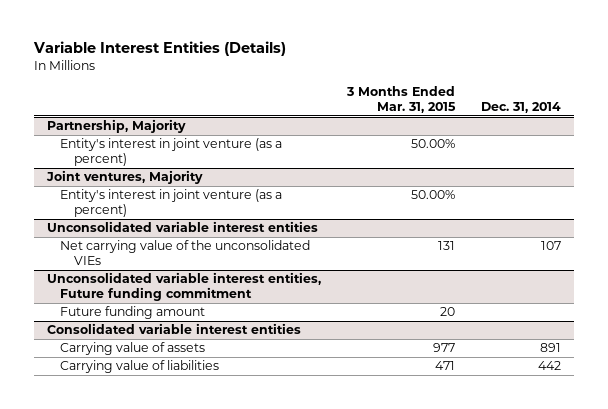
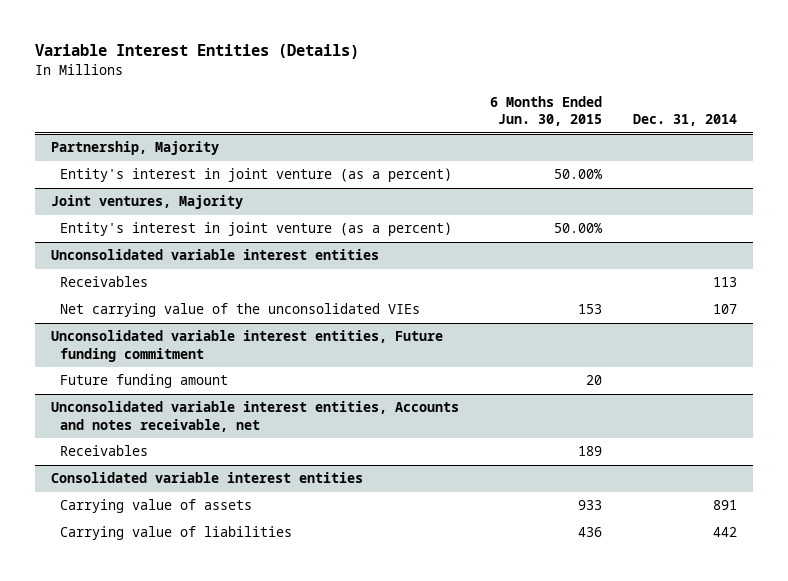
[345,86,456,114] 3 Months Ended Mar. 31, 2015 -> none
none -> [489,95,602,127] 6 Months Ended Jun. 30, 2015
none -> [60,276,149,288] Receivables
none -> [50,401,459,433] Unconsolidated variable interest entities, Accounts and notes receivable, net
none -> [60,445,149,457] Receivables

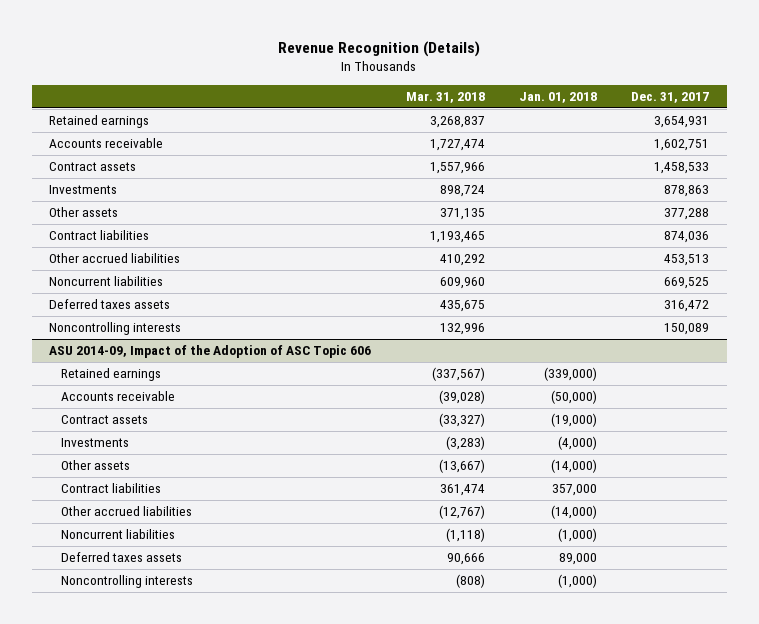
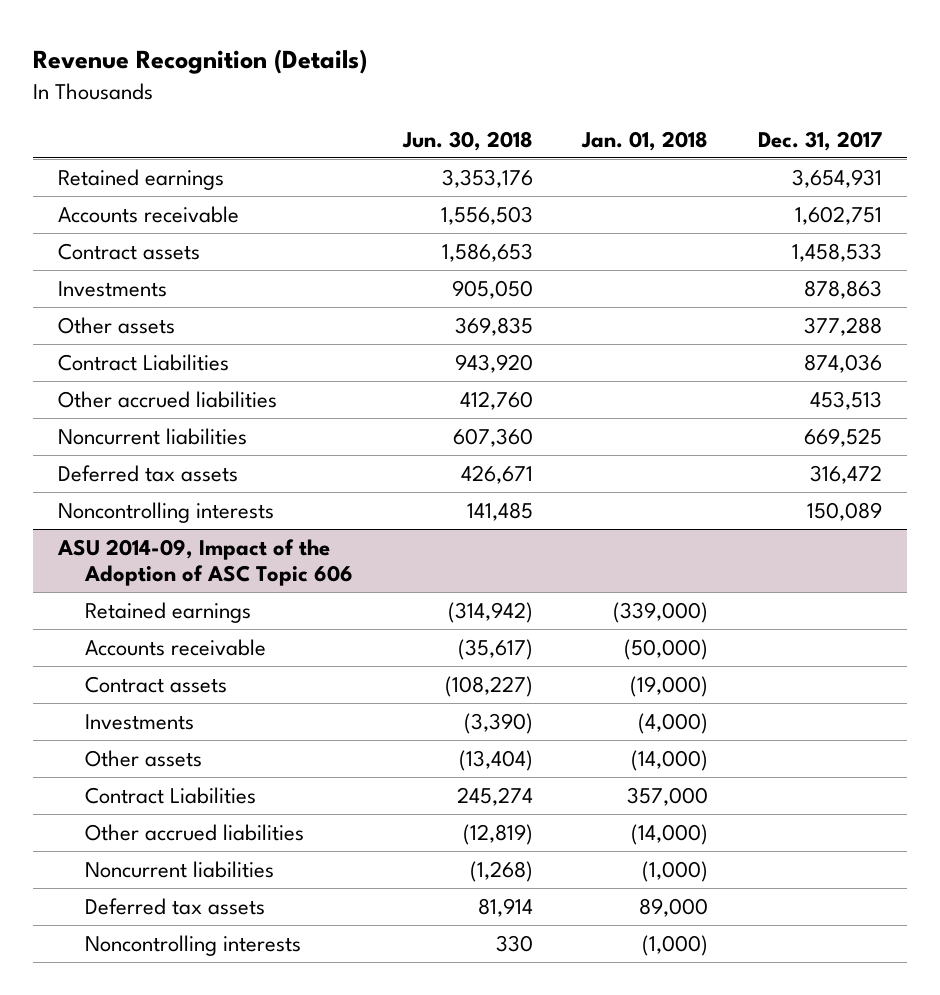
[405,91,485,103] Mar. 31, 2018 -> none
none -> [401,130,533,151] Jun. 30, 2018
[49,230,150,241] Contract liabilities -> [57,353,229,371] Contract Liabilities
[49,299,171,310] Deferred taxes assets -> [57,464,238,482] Deferred tax assets
[61,483,162,494] Contract liabilities -> [84,786,256,804] Contract Liabilities
[61,552,183,563] Deferred taxes assets -> [84,897,265,915] Deferred tax assets

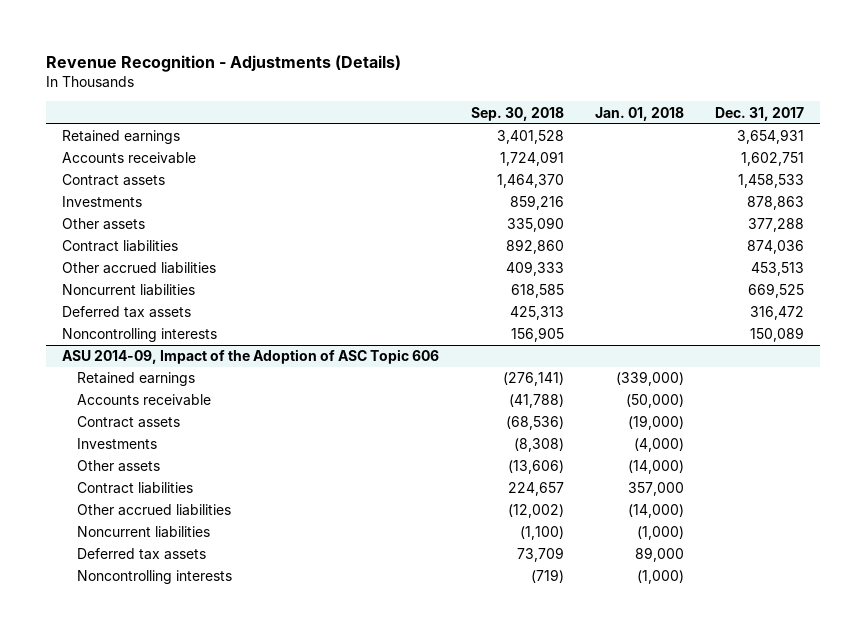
[32,49,367,75] Revenue Recognition (Details) -> [46,55,402,73] Revenue Recognition - Adjustments (Details)
[401,130,533,151] Jun. 30, 2018 -> none
none -> [470,106,564,121] Sep. 30, 2018
[57,353,229,371] Contract Liabilities -> [62,240,179,253] Contract liabilities
[84,786,256,804] Contract Liabilities -> [76,482,193,495] Contract liabilities

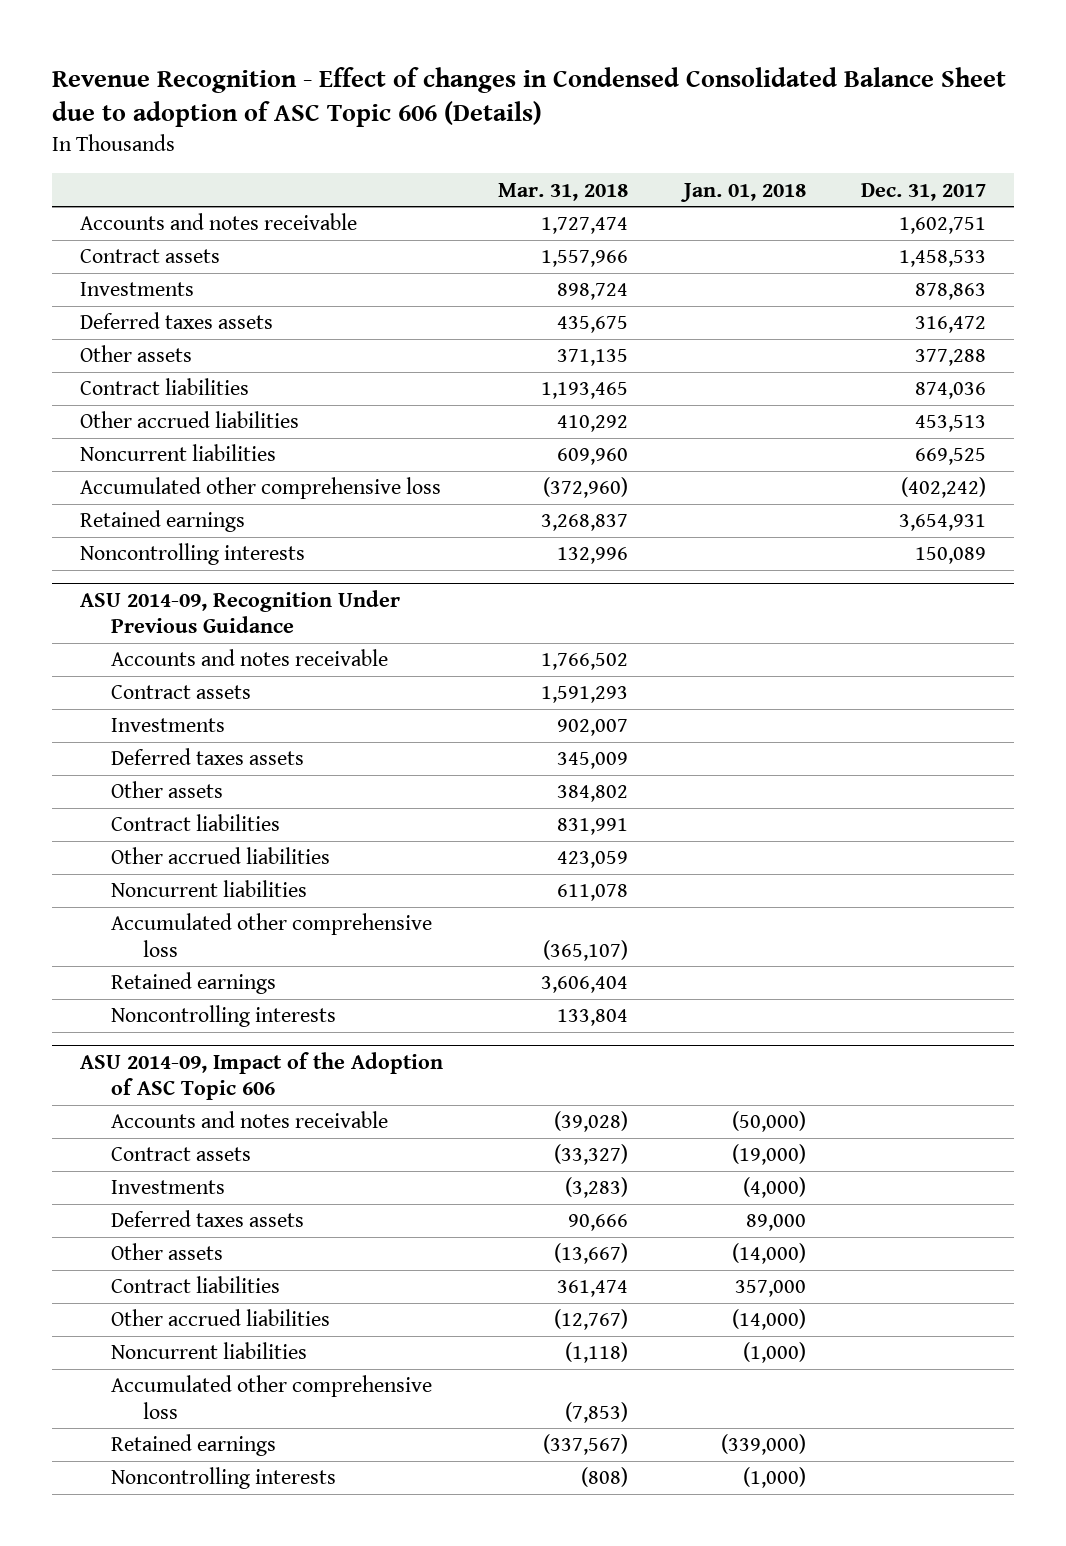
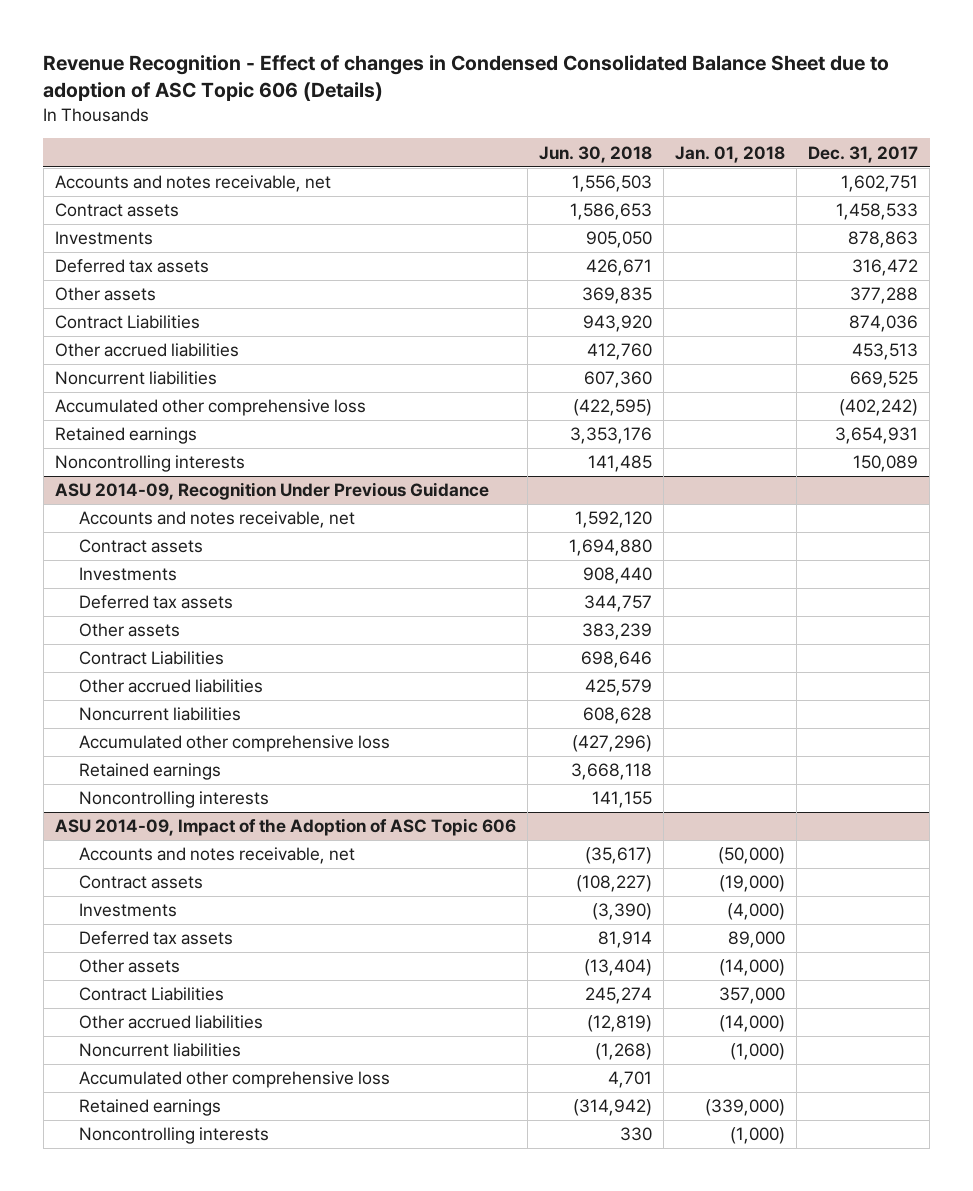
[498,182,629,201] Mar. 31, 2018 -> none
none -> [538,145,652,163] Jun. 30, 2018
[79,213,357,231] Accounts and notes receivable -> [54,175,331,193] Accounts and notes receivable, net
[79,312,273,330] Deferred taxes assets -> [54,259,209,274] Deferred tax assets
[79,378,249,396] Contract liabilities -> [54,315,200,330] Contract Liabilities
[111,649,389,667] Accounts and notes receivable -> [78,511,355,529] Accounts and notes receivable, net
[111,748,305,766] Deferred taxes assets -> [78,595,233,610] Deferred tax assets
[111,814,281,832] Contract liabilities -> [78,651,224,666] Contract Liabilities
[111,1111,389,1129] Accounts and notes receivable -> [78,847,355,865] Accounts and notes receivable, net
[111,1210,305,1228] Deferred taxes assets -> [78,931,233,946] Deferred tax assets
[111,1276,281,1294] Contract liabilities -> [78,987,224,1002] Contract Liabilities

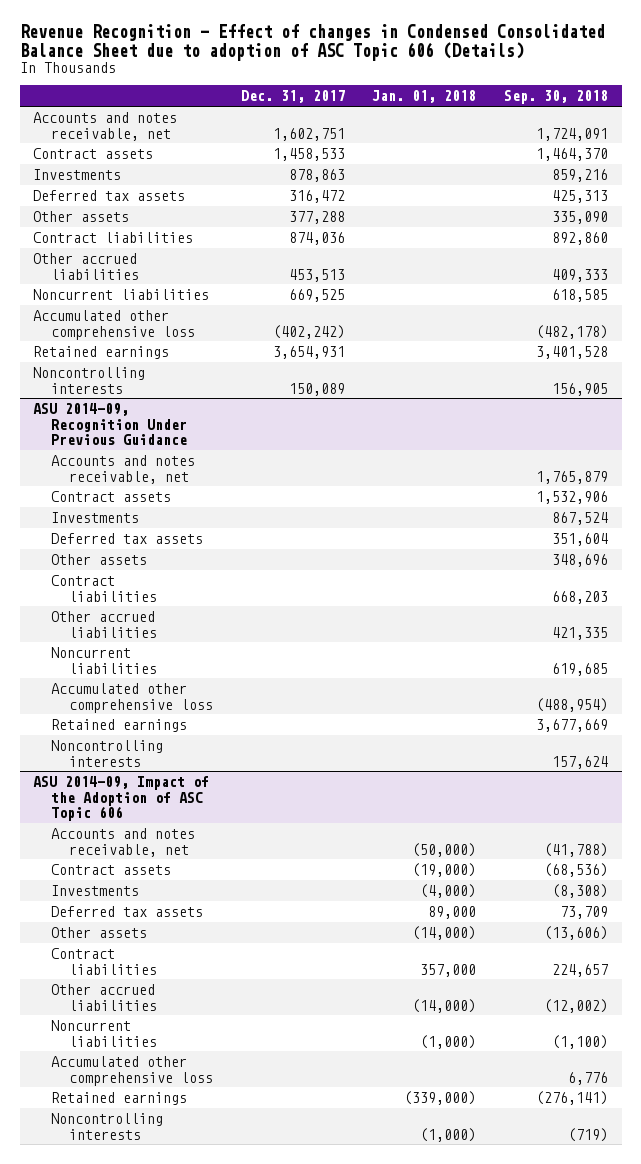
[538,145,652,163] Jun. 30, 2018 -> none
none -> [503,90,608,105] Sep. 30, 2018
[54,315,200,330] Contract Liabilities -> [33,231,194,243] Contract liabilities
[78,651,224,666] Contract Liabilities -> [51,574,158,602] Contract liabilities
[78,987,224,1002] Contract Liabilities -> [51,947,158,975] Contract liabilities

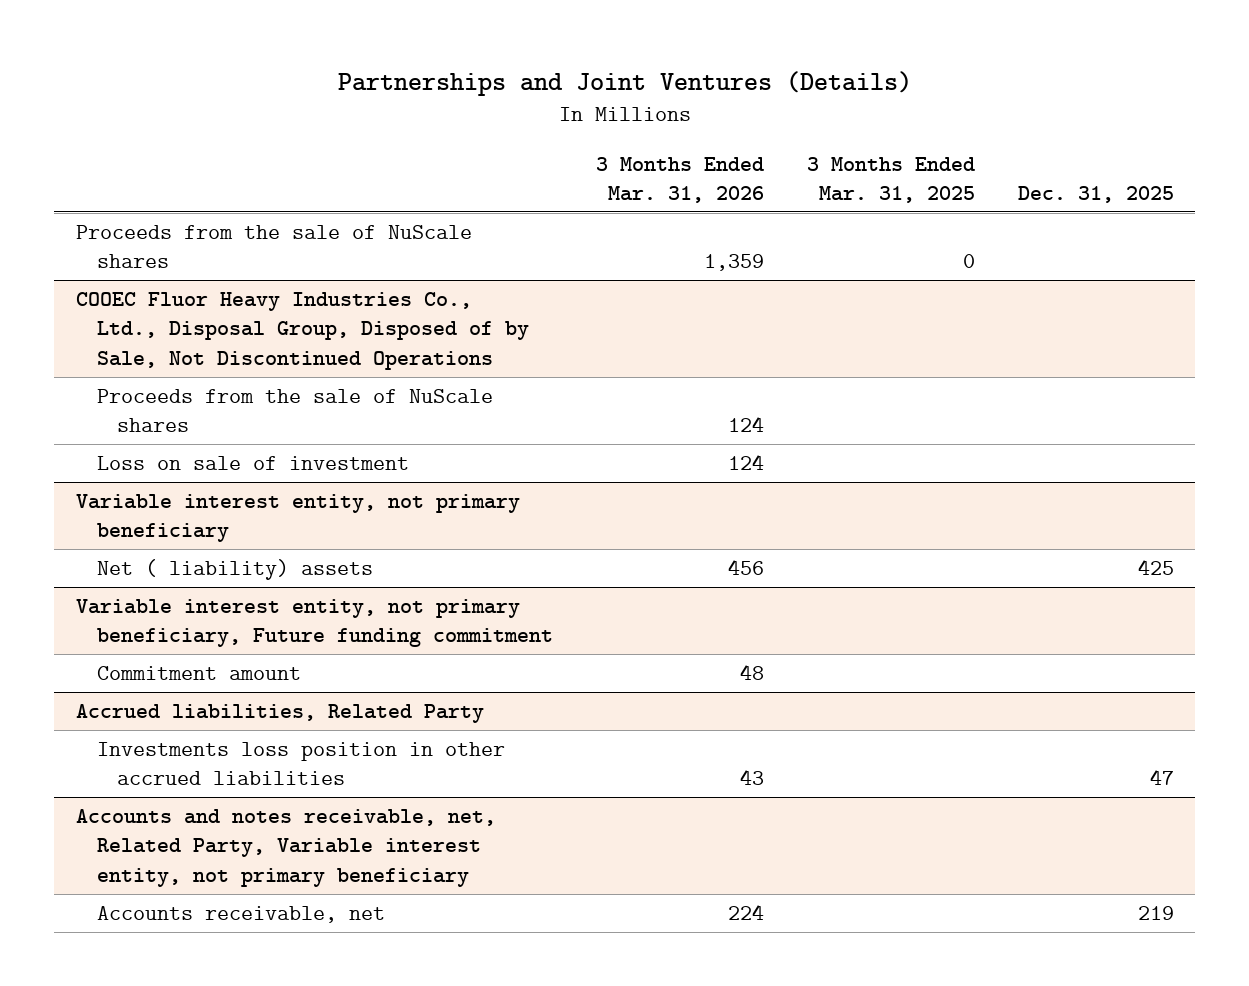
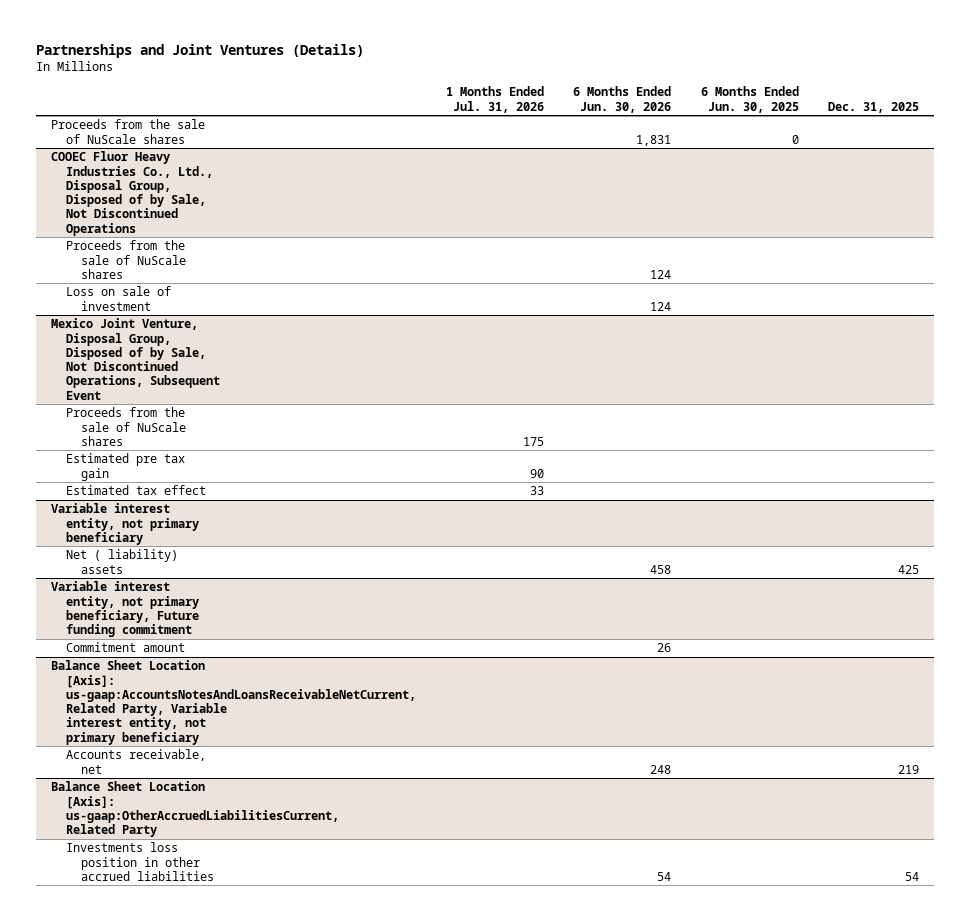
[595,156,764,203] 3 Months Ended Mar. 31, 2026 -> none
[806,156,975,203] 3 Months Ended Mar. 31, 2025 -> none
none -> [445,86,544,113] 1 Months Ended Jul. 31, 2026
none -> [573,86,672,113] 6 Months Ended Jun. 30, 2026
none -> [700,86,799,113] 6 Months Ended Jun. 30, 2025
none -> [50,318,220,400] Mexico Joint Venture, Disposal Group, Disposed of by Sale, Not Discontinued Operations, Subsequent Event
none -> [65,407,187,446] Proceeds from the sale of NuScale shares
none -> [65,453,185,481] Estimated pre tax gain
none -> [65,485,206,496] Estimated tax effect
[75,704,484,724] Accrued liabilities, Related Party -> none
[96,742,505,786] Investments loss position in other accrued liabilities -> none
[75,809,496,887] Accounts and notes receivable, net, Related Party, Variable interest entity, not primary beneficiary -> [50,660,416,745] Balance Sheet Location [Axis]: us-gaap:AccountsNotesAndLoansReceivableNetCurrent, Related Party, Variable interest entity, not primary beneficiary
none -> [50,781,339,838] Balance Sheet Location [Axis]: us-gaap:OtherAccruedLiabilitiesCurrent, Related Party
none -> [65,842,215,881] Investments loss position in other accrued liabilities

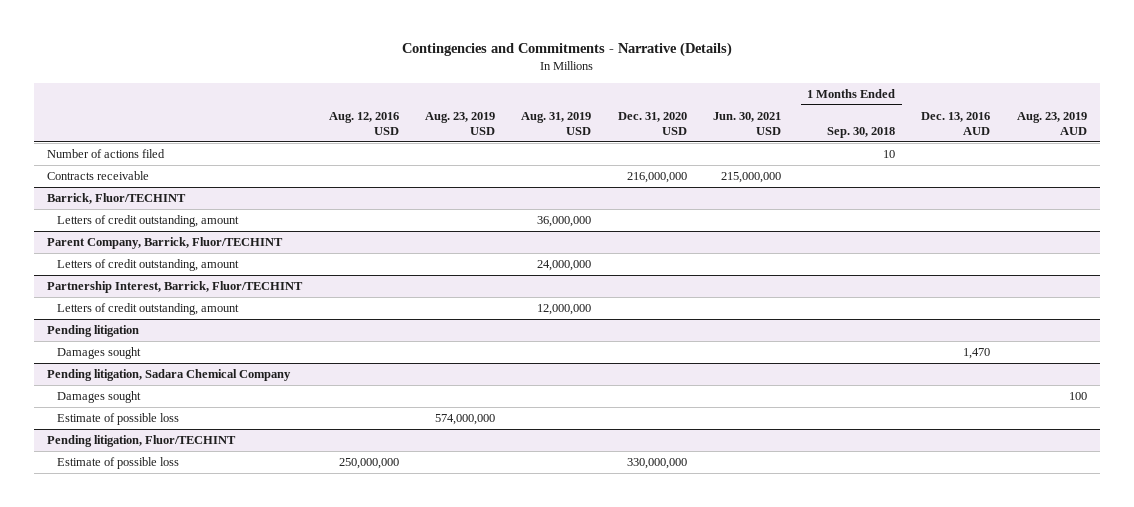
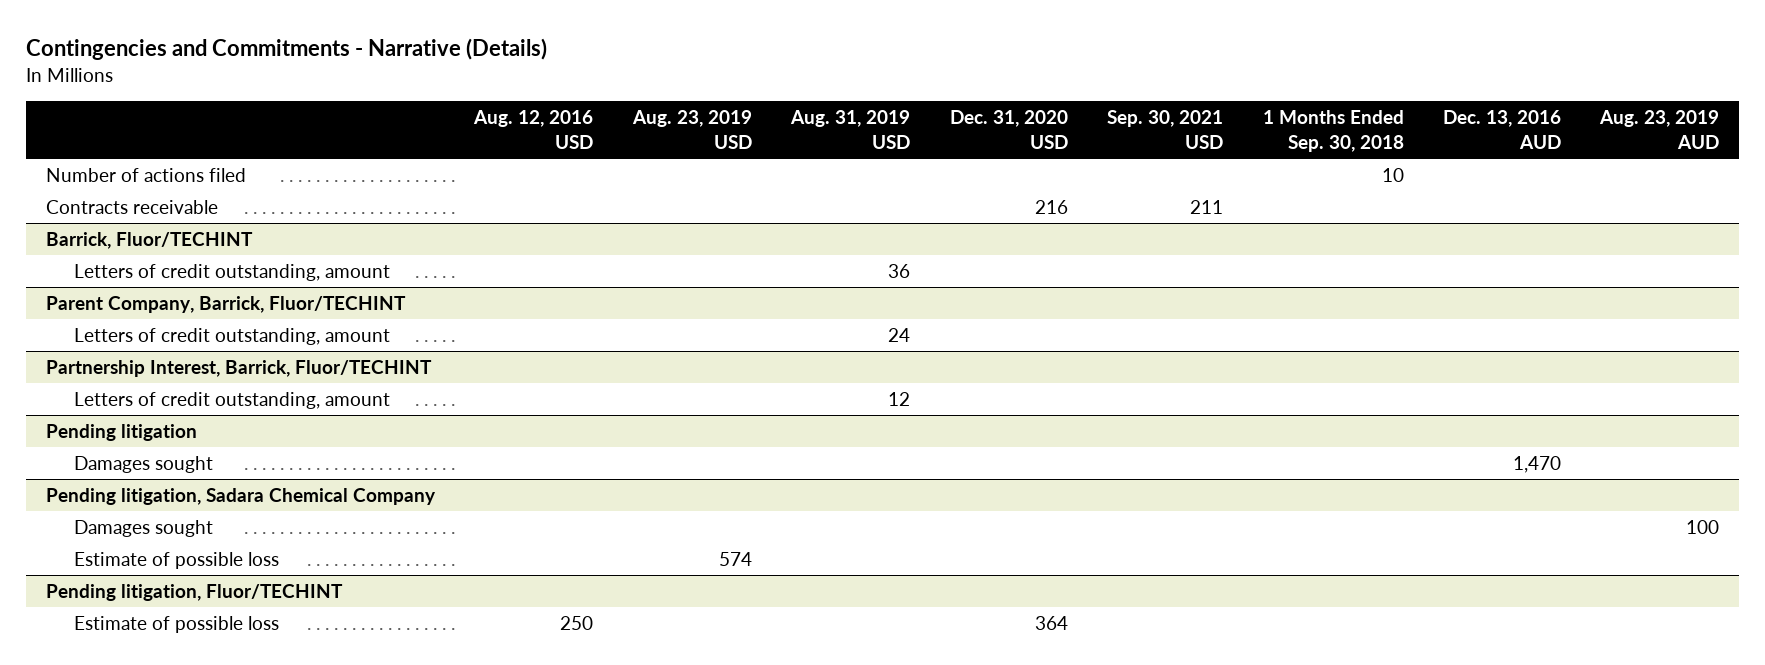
[712,111,781,135] Jun. 30, 2021 USD -> none
none -> [1107,110,1224,149] Sep. 30, 2021 USD
[626,172,687,184] 216,000,000 -> [1034,200,1068,215] 216
[537,216,592,228] 36,000,000 -> [888,264,911,279] 36
[537,260,592,272] 24,000,000 -> [888,328,911,343] 24
[537,304,592,316] 12,000,000 -> [888,392,911,407] 12
[434,414,495,426] 574,000,000 -> [718,552,752,567] 574
[338,458,399,470] 250,000,000 -> [560,616,594,631] 250
[626,458,687,470] 330,000,000 -> [1034,616,1068,631] 364

